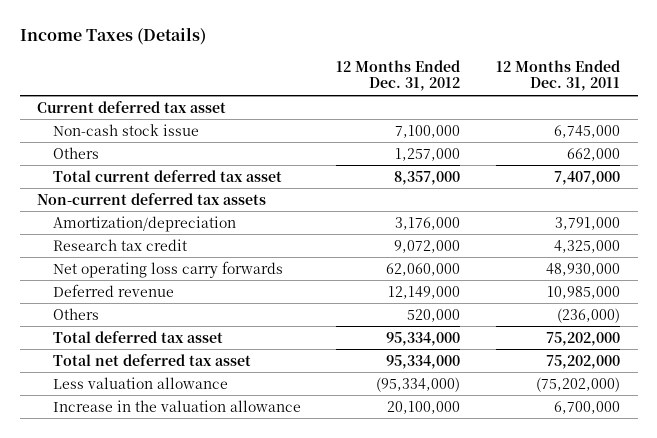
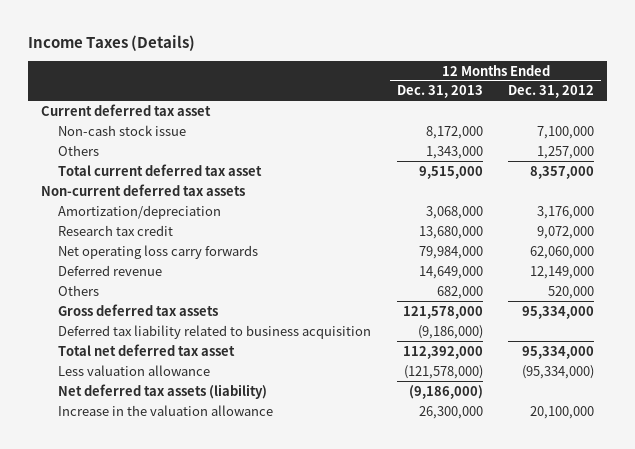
[496,59,621,92] 12 Months Ended Dec. 31, 2011 -> none
none -> [396,85,483,99] Dec. 31, 2013
[52,330,223,343] Total deferred tax asset -> [58,303,219,316] Gross deferred tax assets
none -> [58,324,372,339] Deferred tax liability related to business acquisition
none -> [58,383,268,399] Net deferred tax assets (liability)

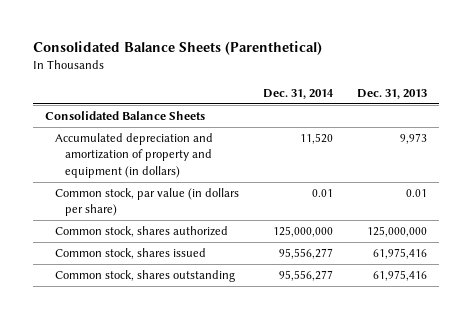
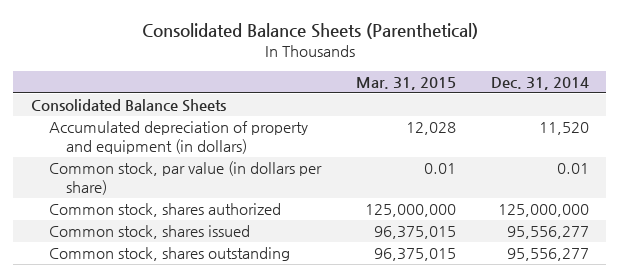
[356,88,427,99] Dec. 31, 2013 -> none
none -> [355,76,456,90] Mar. 31, 2015
[55,133,214,178] Accumulated depreciation and amortization of property and equipment (in dollars) -> [48,121,308,154] Accumulated depreciation of property and equipment (in dollars)

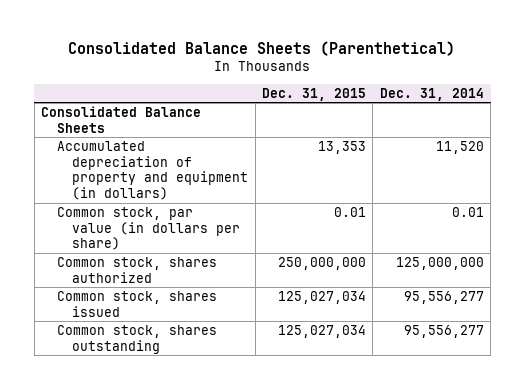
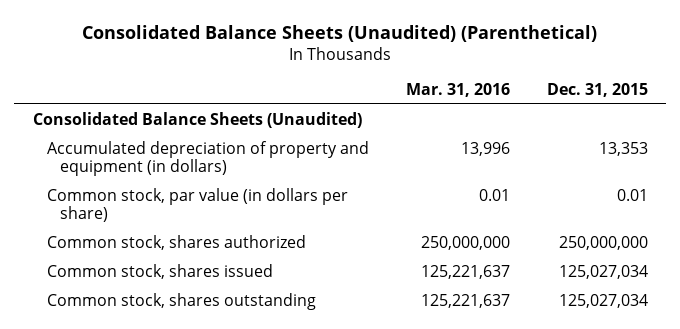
[68,40,456,56] Consolidated Balance Sheets (Parenthetical) -> [82,24,598,42] Consolidated Balance Sheets (Unaudited) (Parenthetical)
[379,87,484,101] Dec. 31, 2014 -> none
none -> [405,83,510,98] Mar. 31, 2016
[41,105,202,133] Consolidated Balance Sheets -> [32,111,362,128] Consolidated Balance Sheets (Unaudited)

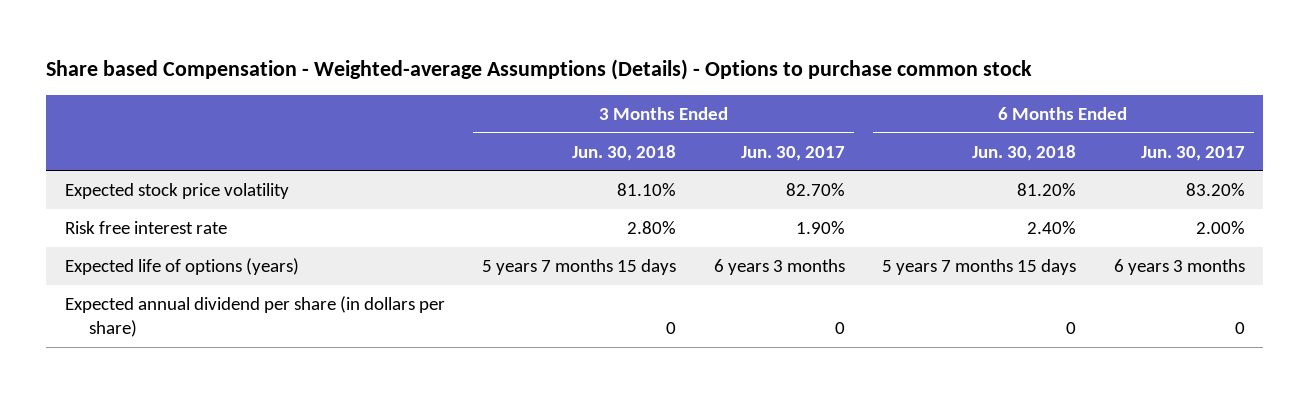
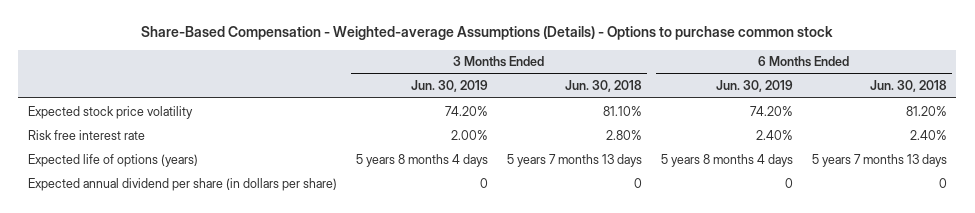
[46,58,1033,80] Share based Compensation - Weighted-average Assumptions (Details) - Options to purchase common stock -> [141,26,834,41] Share-Based Compensation - Weighted-average Assumptions (Details) - Options to purchase common stock
[740,145,845,161] Jun. 30, 2017 -> none
[1140,145,1245,161] Jun. 30, 2017 -> none
none -> [410,80,488,93] Jun. 30, 2019
none -> [715,80,793,93] Jun. 30, 2019
[482,259,677,276] 5 years 7 months 15 days -> [506,153,642,167] 5 years 7 months 13 days
[882,259,1077,276] 5 years 7 months 15 days -> [811,153,947,167] 5 years 7 months 13 days

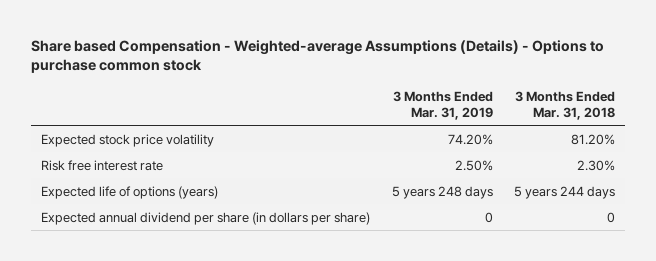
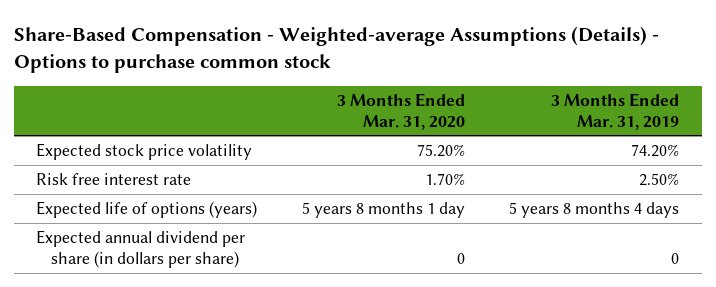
[30,39,604,74] Share based Compensation - Weighted-average Assumptions (Details) - Options to purchase common stock -> [14,26,660,74] Share-Based Compensation - Weighted-average Assumptions (Details) - Options to purchase common stock
[514,90,615,120] 3 Months Ended Mar. 31, 2018 -> none
none -> [336,92,465,130] 3 Months Ended Mar. 31, 2020
[391,185,493,199] 5 years 248 days -> [509,202,680,219] 5 years 8 months 4 days

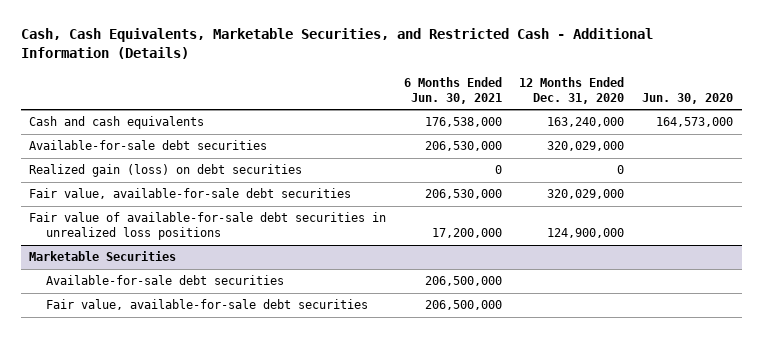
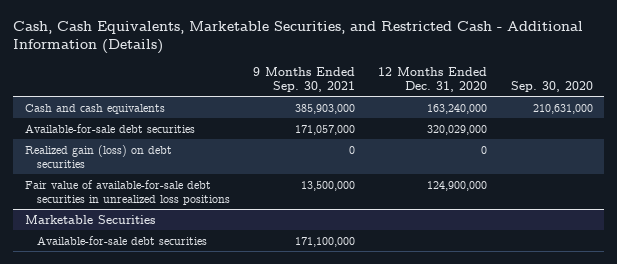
[403,76,502,104] 6 Months Ended Jun. 30, 2021 -> none
[641,92,733,104] Jun. 30, 2020 -> none
none -> [253,66,356,92] 9 Months Ended Sep. 30, 2021
none -> [510,80,593,92] Sep. 30, 2020
[29,188,352,200] Fair value, available-for-sale debt securities -> none
[45,299,368,311] Fair value, available-for-sale debt securities -> none

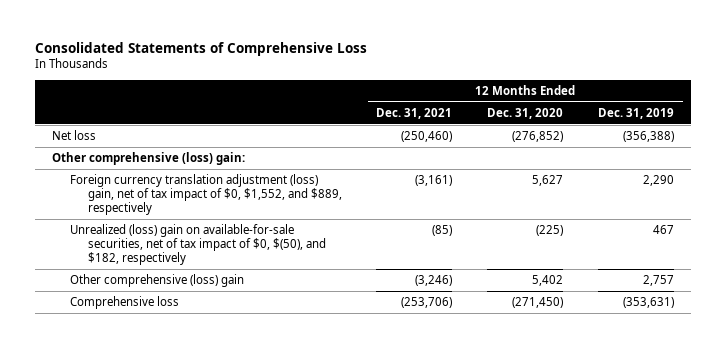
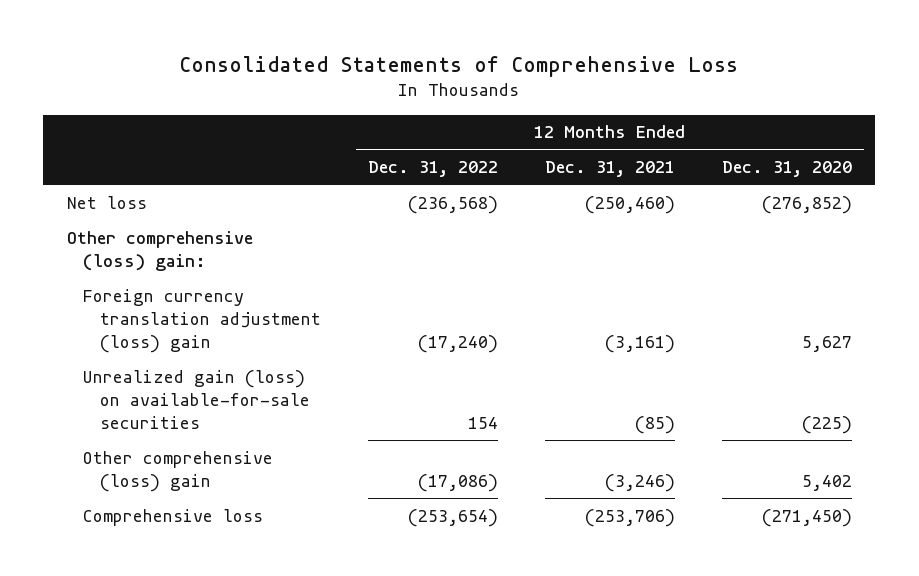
[597,107,674,119] Dec. 31, 2019 -> none
none -> [367,161,498,178] Dec. 31, 2022
[69,174,342,216] Foreign currency translation adjustment (loss) gain, net of tax impact of $0, $1,552, and $889, respectively -> [83,288,321,353] Foreign currency translation adjustment (loss) gain
[69,224,326,266] Unrealized (loss) gain on available-for-sale securities, net of tax impact of $0, $(50), and $182, respectively -> [83,369,310,429] Unrealized gain (loss) on available-for-sale securities

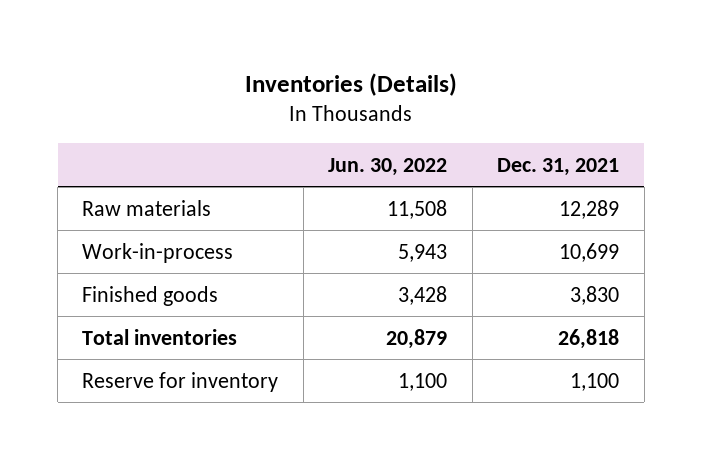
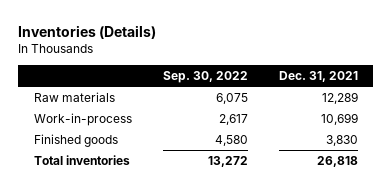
[328,157,448,176] Jun. 30, 2022 -> none
none -> [162,70,248,83] Sep. 30, 2022
[82,371,279,392] Reserve for inventory -> none

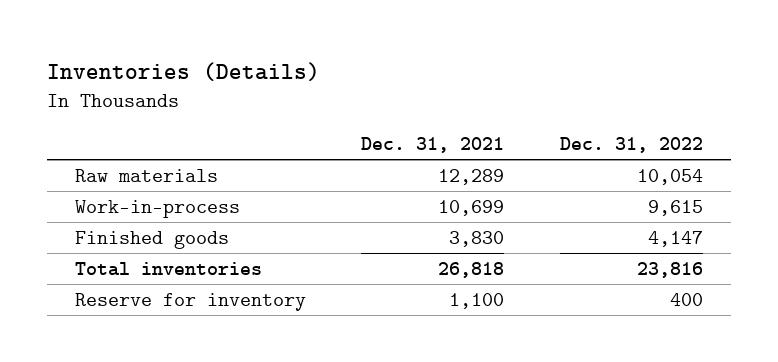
[162,70,248,83] Sep. 30, 2022 -> none
none -> [560,136,704,153] Dec. 31, 2022
none -> [74,292,306,311] Reserve for inventory

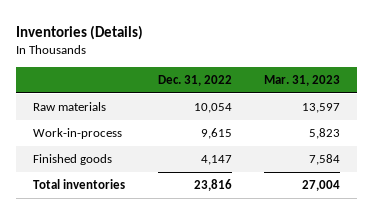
[361,136,505,153] Dec. 31, 2021 -> none
none -> [264,75,341,87] Mar. 31, 2023
[74,292,306,311] Reserve for inventory -> none

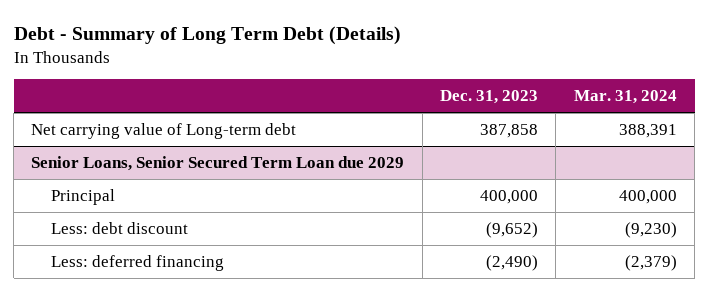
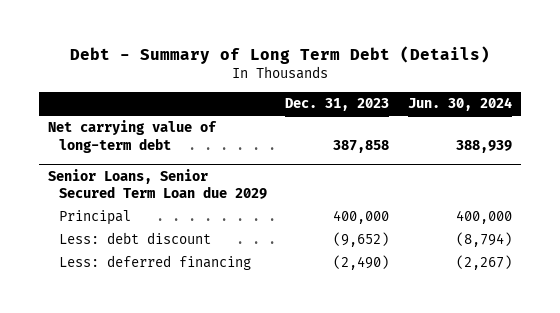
[573,90,677,105] Mar. 31, 2024 -> none
none -> [408,97,513,112] Jun. 30, 2024
[31,122,297,139] Net carrying value of Long-term debt -> [48,120,218,153] Net carrying value of long-term debt

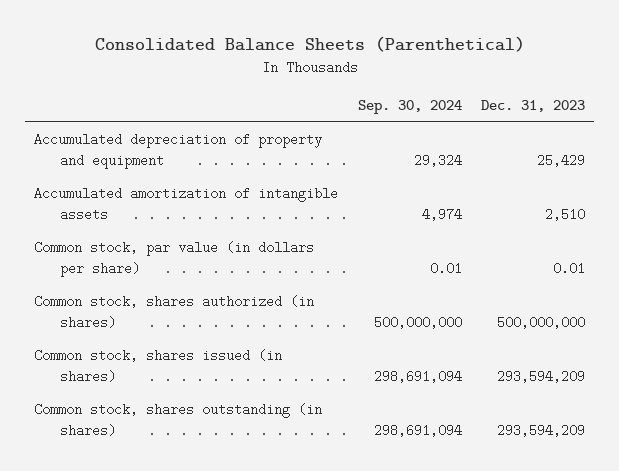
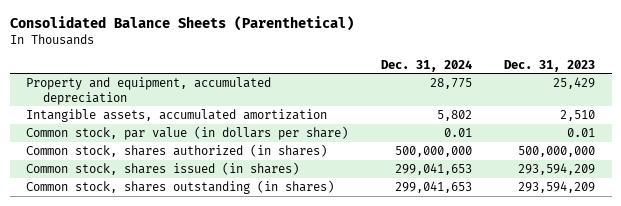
[357,99,462,114] Sep. 30, 2024 -> none
none -> [380,59,472,72] Dec. 31, 2024
[34,132,323,169] Accumulated depreciation of property and equipment -> [25,76,271,105] Property and equipment, accumulated depreciation
[34,186,339,221] Accumulated amortization of intangible assets -> [25,108,327,122] Intangible assets, accumulated amortization

